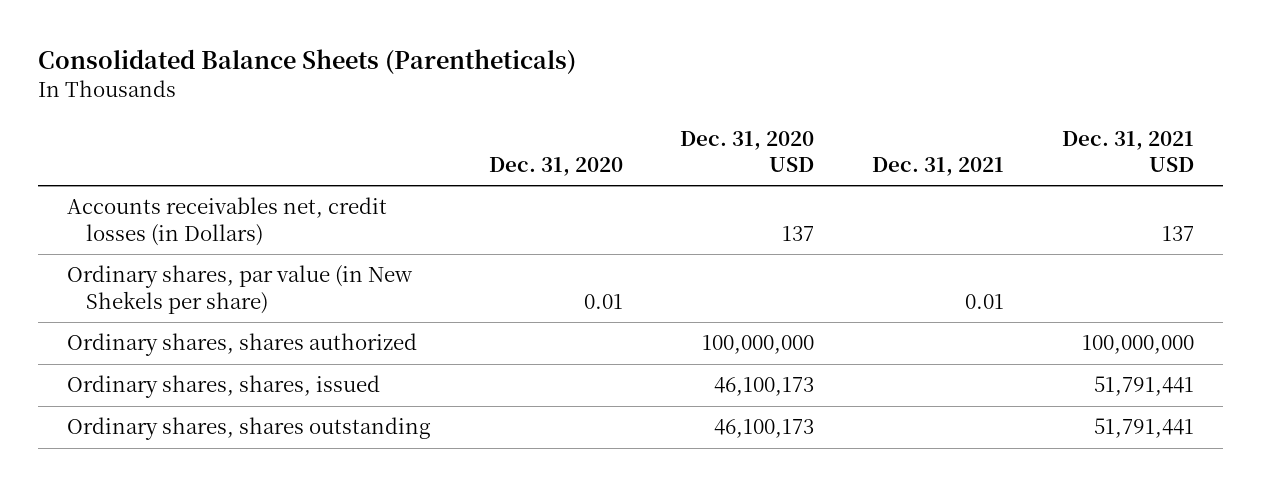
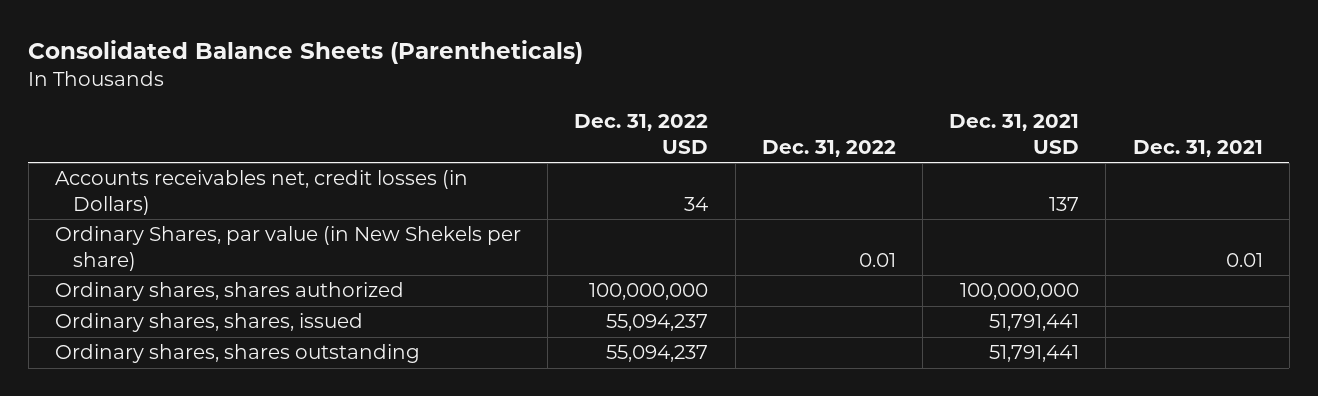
[488,157,623,177] Dec. 31, 2020 -> none
[680,130,815,173] Dec. 31, 2020 USD -> none
none -> [574,114,709,154] Dec. 31, 2022 USD
none -> [761,139,896,157] Dec. 31, 2022
[66,265,413,314] Ordinary shares, par value (in New Shekels per share) -> [55,226,522,271] Ordinary Shares, par value (in New Shekels per share)

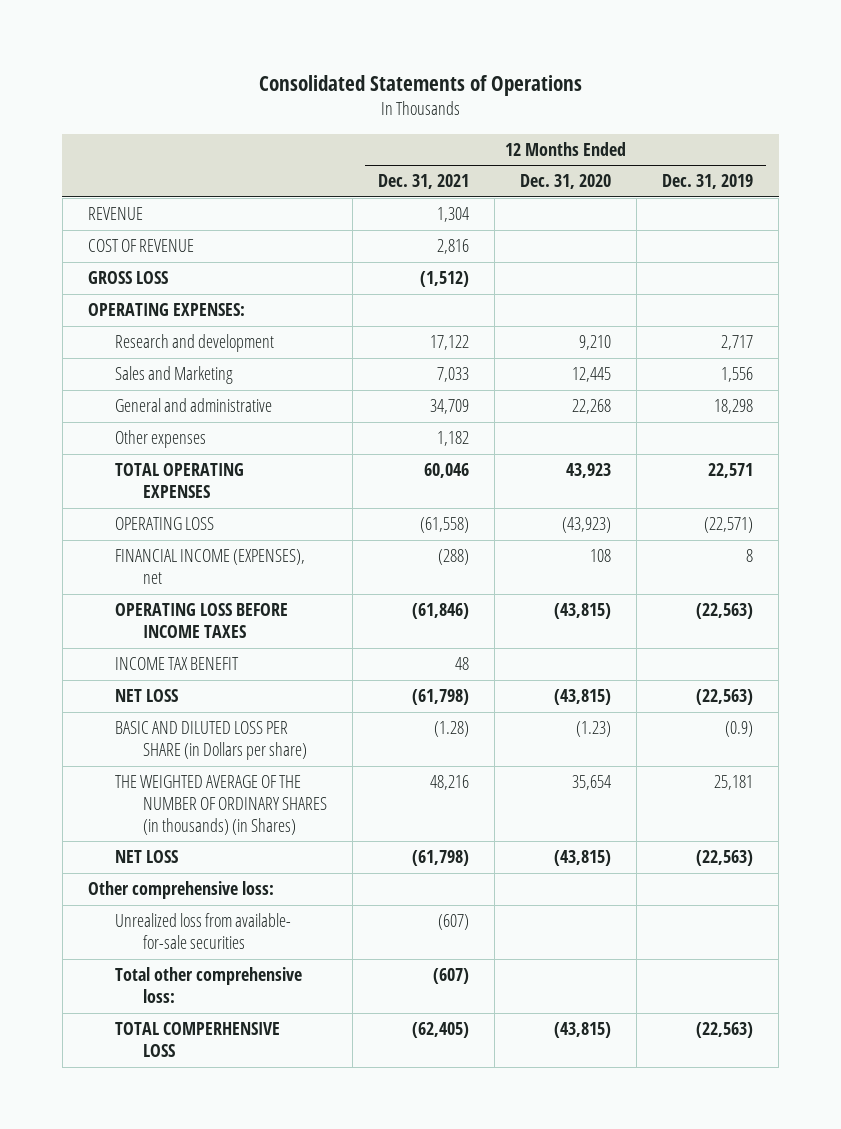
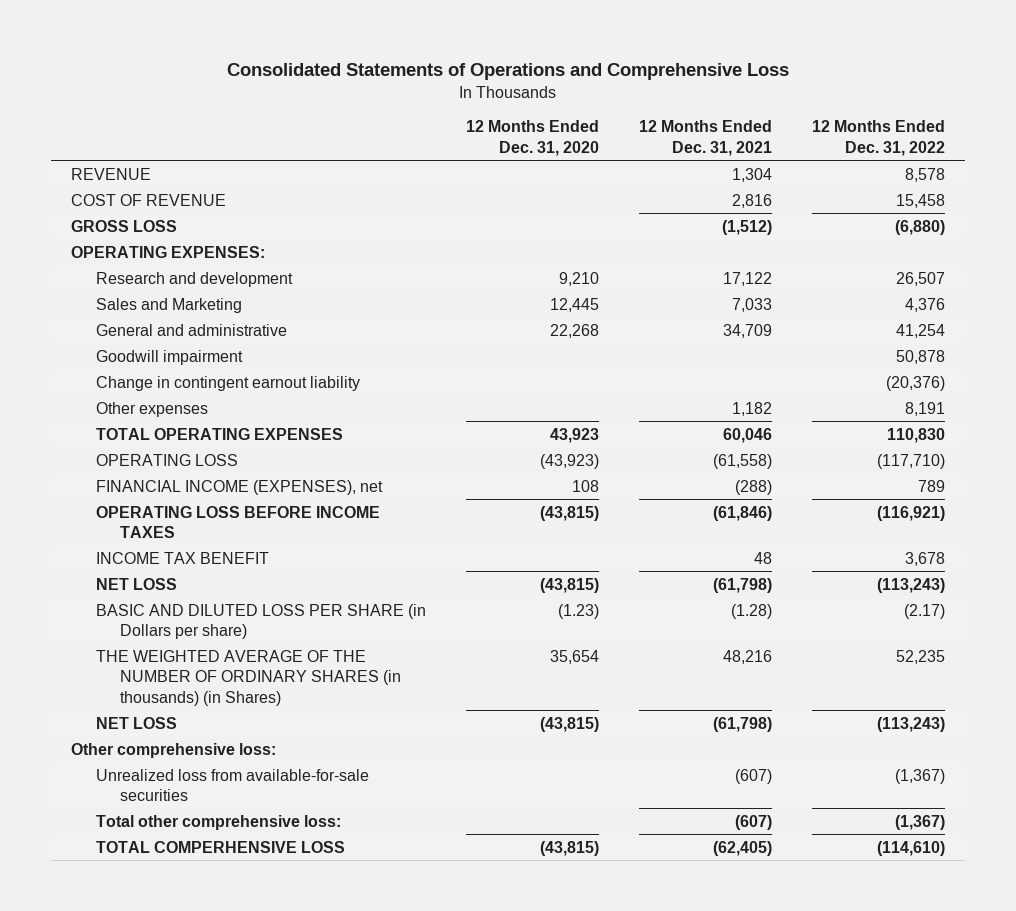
[258,74,582,96] Consolidated Statements of Operations -> [227,62,790,80] Consolidated Statements of Operations and Comprehensive Loss
[662,174,754,190] Dec. 31, 2019 -> none
none -> [812,120,946,156] 12 Months Ended Dec. 31, 2022
none -> [95,349,243,365] Goodwill impairment
none -> [95,375,360,391] Change in contingent earnout liability
[115,913,292,950] Unrealized loss from available- for-sale securities -> [95,768,369,802] Unrealized loss from available-for-sale securities

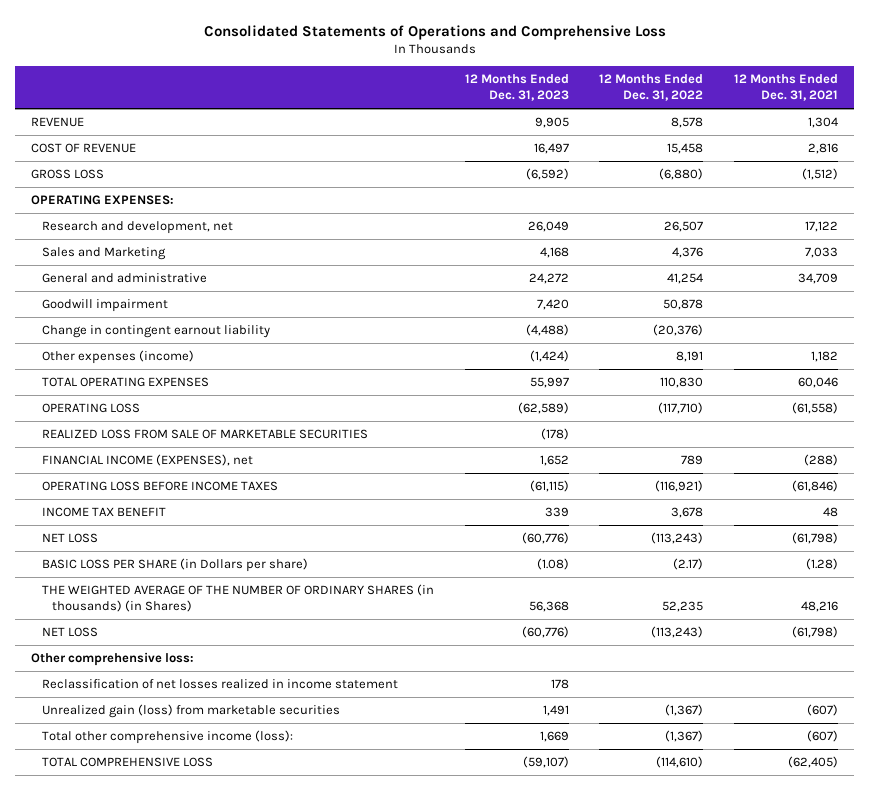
[465,120,599,156] 12 Months Ended Dec. 31, 2020 -> none
none -> [464,74,569,102] 12 Months Ended Dec. 31, 2023
[95,271,293,287] Research and development -> [41,221,233,235] Research and development, net
[95,401,208,417] Other expenses -> [41,350,194,365] Other expenses (income)
none -> [41,429,368,440] REALIZED LOSS FROM SALE OF MARKETABLE SECURITIES
[95,603,426,640] BASIC AND DILUTED LOSS PER SHARE (in Dollars per share) -> [41,558,308,573] BASIC LOSS PER SHARE (in Dollars per share)
none -> [41,679,398,690] Reclassification of net losses realized in income statement
[95,768,369,802] Unrealized loss from available-for-sale securities -> [41,704,340,719] Unrealized gain (loss) from marketable securities
[95,814,341,830] Total other comprehensive loss: -> [41,730,293,745] Total other comprehensive income (loss):
[95,840,345,853] TOTAL COMPERHENSIVE LOSS -> [41,757,213,768] TOTAL COMPREHENSIVE LOSS

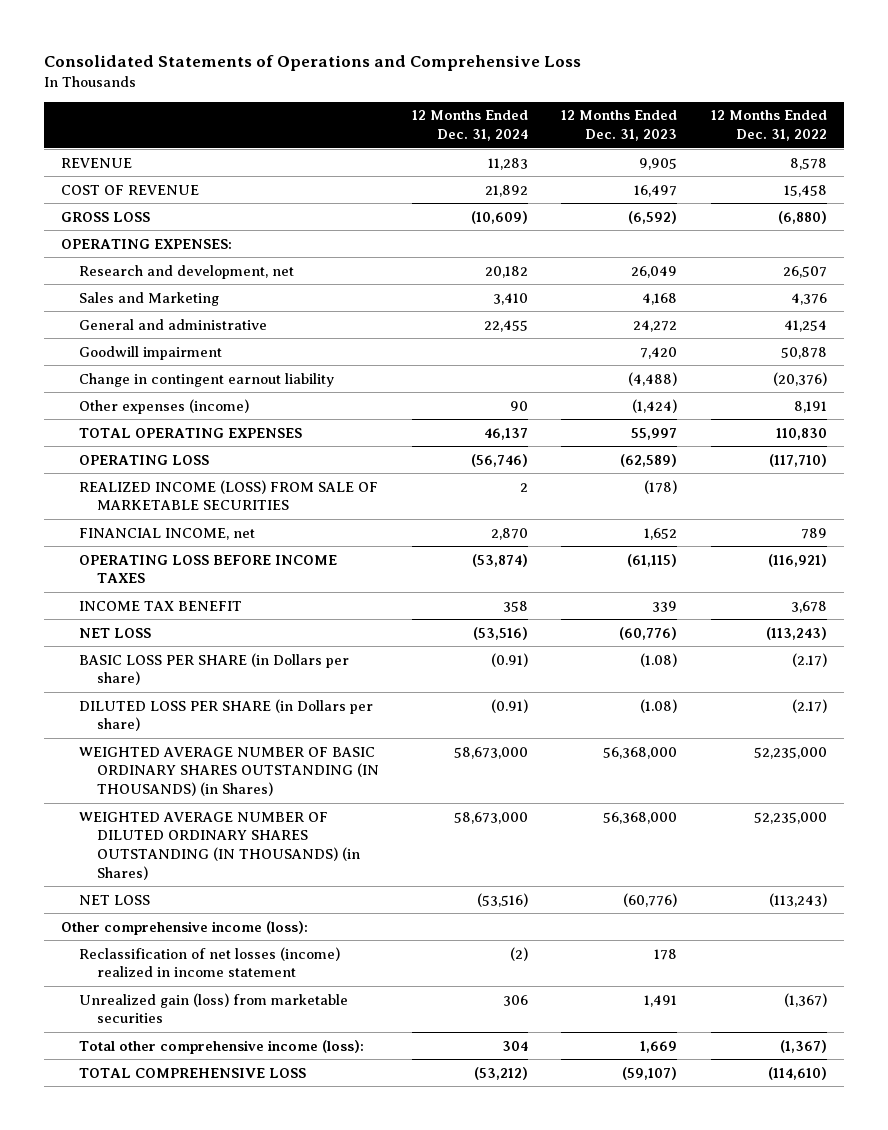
[734,74,839,102] 12 Months Ended Dec. 31, 2021 -> none
none -> [412,110,529,142] 12 Months Ended Dec. 31, 2024
[41,429,368,440] REALIZED LOSS FROM SALE OF MARKETABLE SECURITIES -> [78,479,378,511] REALIZED INCOME (LOSS) FROM SALE OF MARKETABLE SECURITIES
[41,454,253,467] FINANCIAL INCOME (EXPENSES), net -> [78,527,255,540] FINANCIAL INCOME, net
none -> [78,698,373,732] DILUTED LOSS PER SHARE (in Dollars per share)
[41,584,434,613] THE WEIGHTED AVERAGE OF THE NUMBER OF ORDINARY SHARES (in thousands) (in Shares) -> [78,746,379,797] WEIGHTED AVERAGE NUMBER OF BASIC ORDINARY SHARES OUTSTANDING (IN THOUSANDS) (in Shares)
[528,601,569,613] 56,368 -> [603,746,678,759] 56,368,000
[662,601,704,613] 52,235 -> [753,746,827,759] 52,235,000
none -> [78,811,360,881] WEIGHTED AVERAGE NUMBER OF DILUTED ORDINARY SHARES OUTSTANDING (IN THOUSANDS) (in Shares)
[30,652,194,667] Other comprehensive loss: -> [61,920,309,935] Other comprehensive income (loss):
[41,679,398,690] Reclassification of net losses realized in income statement -> [78,946,340,978] Reclassification of net losses (income) realized in income statement

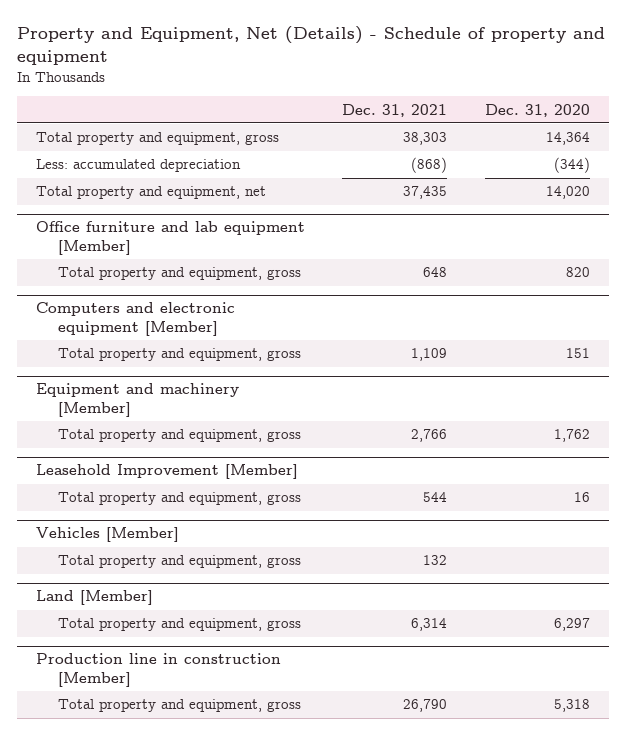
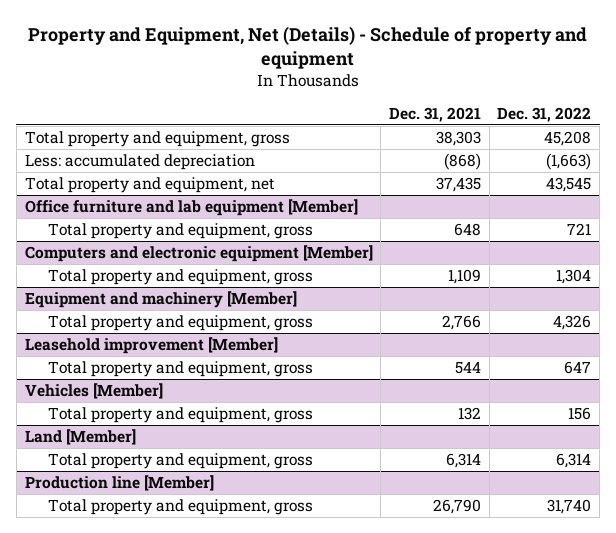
[485,103,591,117] Dec. 31, 2020 -> none
none -> [497,107,592,123] Dec. 31, 2022
[35,464,298,480] Leasehold Improvement [Member] -> [24,337,278,355] Leasehold improvement [Member]
[35,653,281,687] Production line in construction [Member] -> [24,475,214,492] Production line [Member]

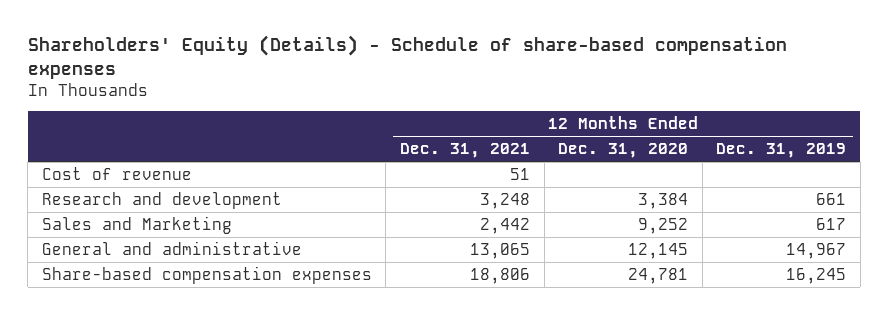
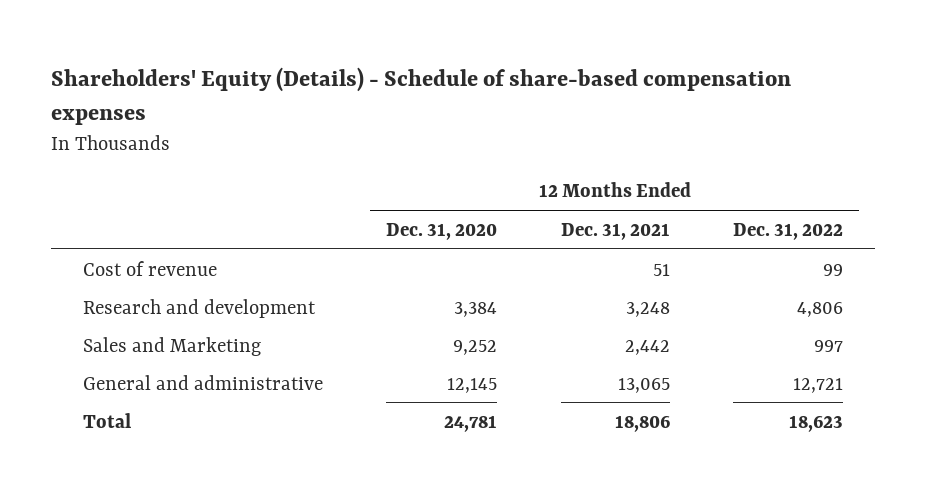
[716,143,847,159] Dec. 31, 2019 -> none
none -> [733,222,844,240] Dec. 31, 2022
[41,265,372,284] Share-based compensation expenses -> [82,412,131,428] Total

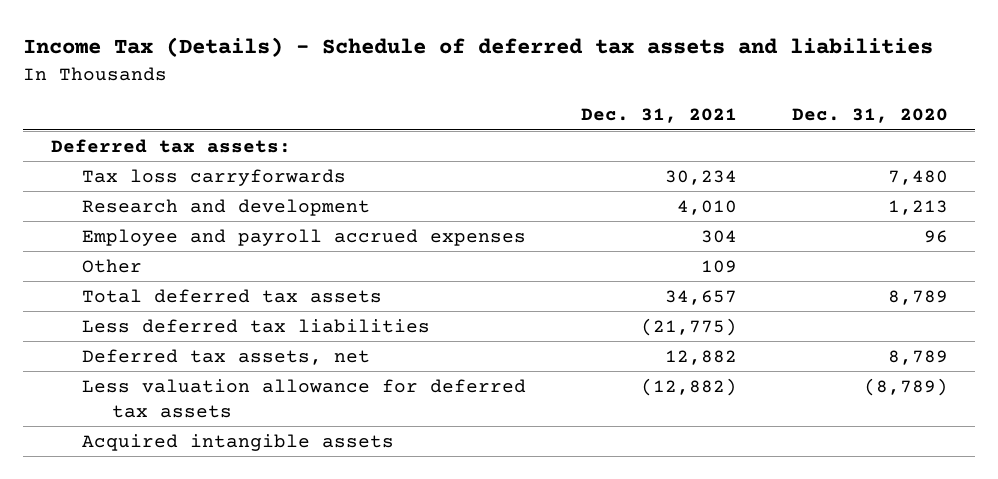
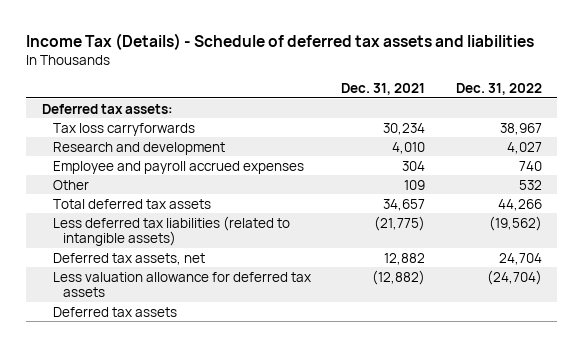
[791,108,948,124] Dec. 31, 2020 -> none
none -> [455,82,542,95] Dec. 31, 2022
[81,318,430,333] Less deferred tax liabilities -> [52,215,290,247] Less deferred tax liabilities (related to intangible assets)
[81,433,394,451] Acquired intangible assets -> [52,306,177,317] Deferred tax assets

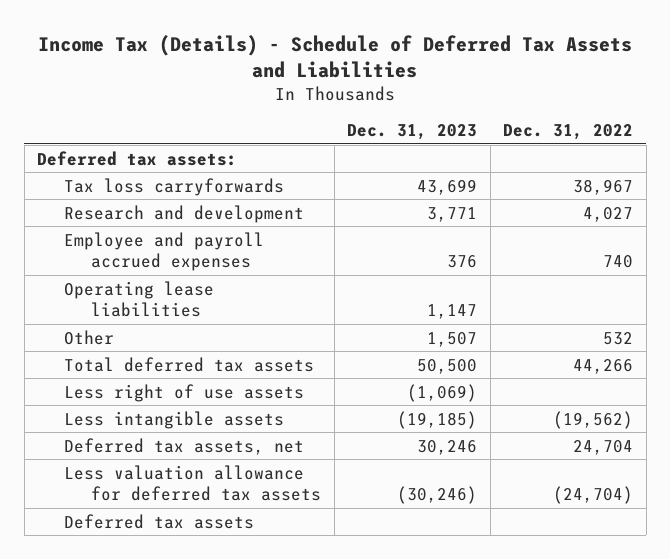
[26,32,535,50] Income Tax (Details) - Schedule of deferred tax assets and liabilities -> [38,34,633,78] Income Tax (Details) - Schedule of Deferred Tax Assets and Liabilities
[341,82,426,95] Dec. 31, 2021 -> none
none -> [347,124,478,141] Dec. 31, 2023
none -> [64,280,215,317] Operating lease liabilities
none -> [64,383,305,402] Less right of use assets
[52,215,290,247] Less deferred tax liabilities (related to intangible assets) -> [64,410,285,429] Less intangible assets

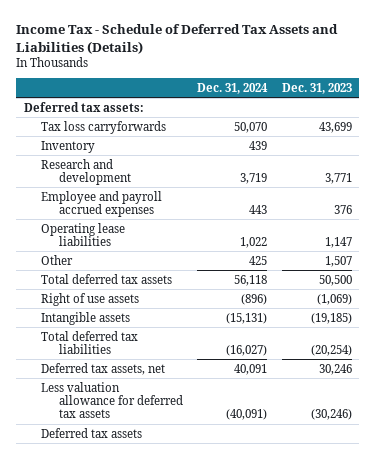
[38,34,633,78] Income Tax (Details) - Schedule of Deferred Tax Assets and Liabilities -> [16,24,339,54] Income Tax - Schedule of Deferred Tax Assets and Liabilities (Details)
[503,124,634,141] Dec. 31, 2022 -> none
none -> [197,82,269,94] Dec. 31, 2024
none -> [41,140,96,153] Inventory
[64,383,305,402] Less right of use assets -> [41,292,140,306] Right of use assets
[64,410,285,429] Less intangible assets -> [41,311,131,325] Intangible assets
none -> [41,330,139,355] Total deferred tax liabilities

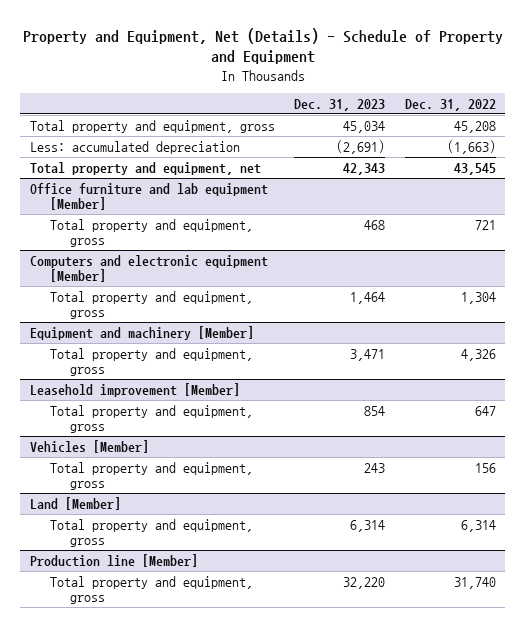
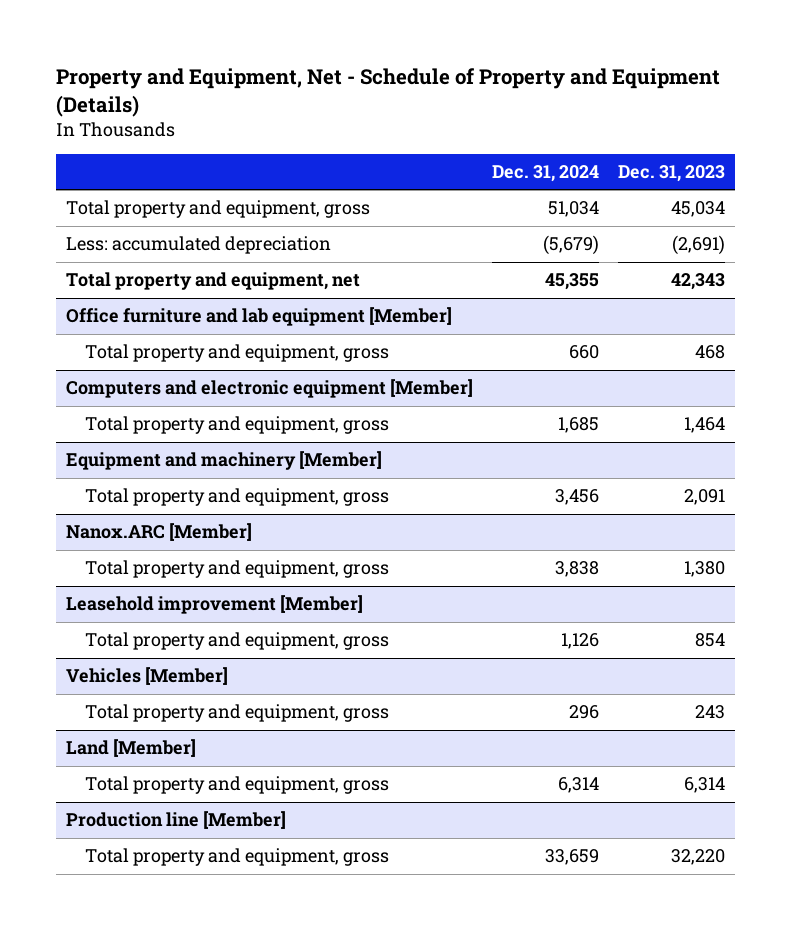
[22,27,503,65] Property and Equipment, Net (Details) - Schedule of Property and Equipment -> [55,67,720,117] Property and Equipment, Net - Schedule of Property and Equipment (Details)
[404,98,496,111] Dec. 31, 2022 -> none
none -> [491,164,599,182] Dec. 31, 2024
[350,348,386,361] 3,471 -> [684,489,726,506] 2,091
none -> [65,523,252,542] Nanox.ARC [Member]
none -> [84,560,389,579] Total property and equipment, gross

